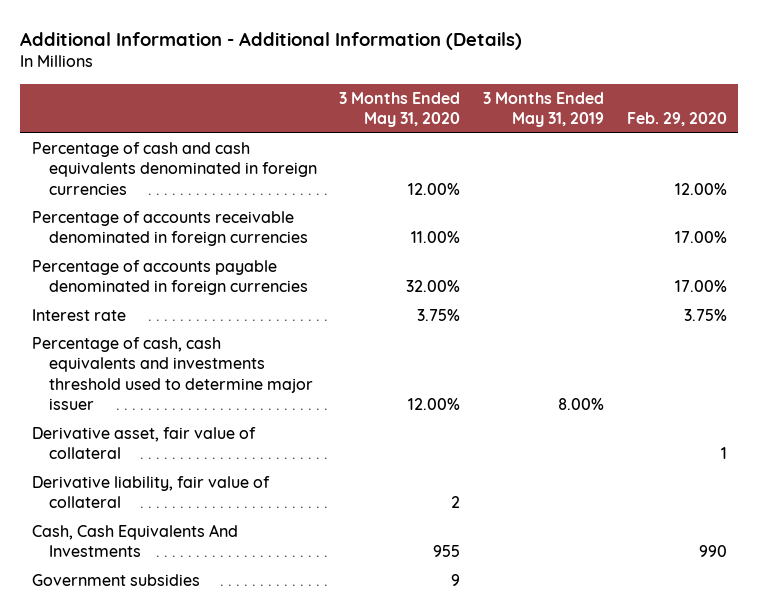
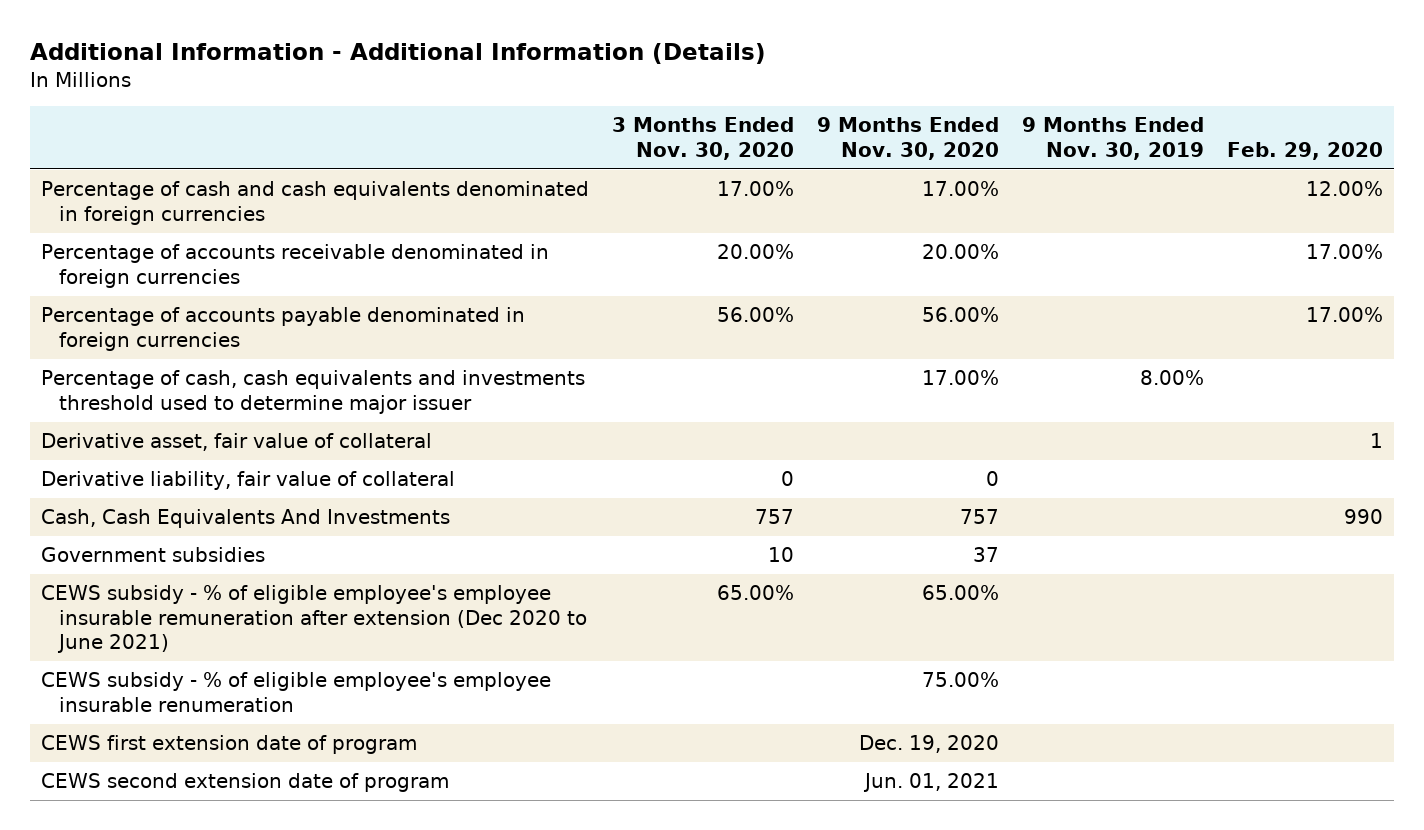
[339,91,461,128] 3 Months Ended May 31, 2020 -> none
[483,91,605,128] 3 Months Ended May 31, 2019 -> none
none -> [612,117,795,160] 3 Months Ended Nov. 30, 2020
none -> [816,117,999,160] 9 Months Ended Nov. 30, 2020
none -> [1021,117,1204,160] 9 Months Ended Nov. 30, 2019
[31,308,126,321] Interest rate -> none
none -> [41,585,587,653] CEWS subsidy - % of eligible employee's employee insurable remuneration after extension (Dec 2020 to June 2021)
none -> [41,672,552,712] CEWS subsidy - % of eligible employee's employee insurable renumeration
none -> [41,735,418,755] CEWS first extension date of program
none -> [41,773,450,793] CEWS second extension date of program

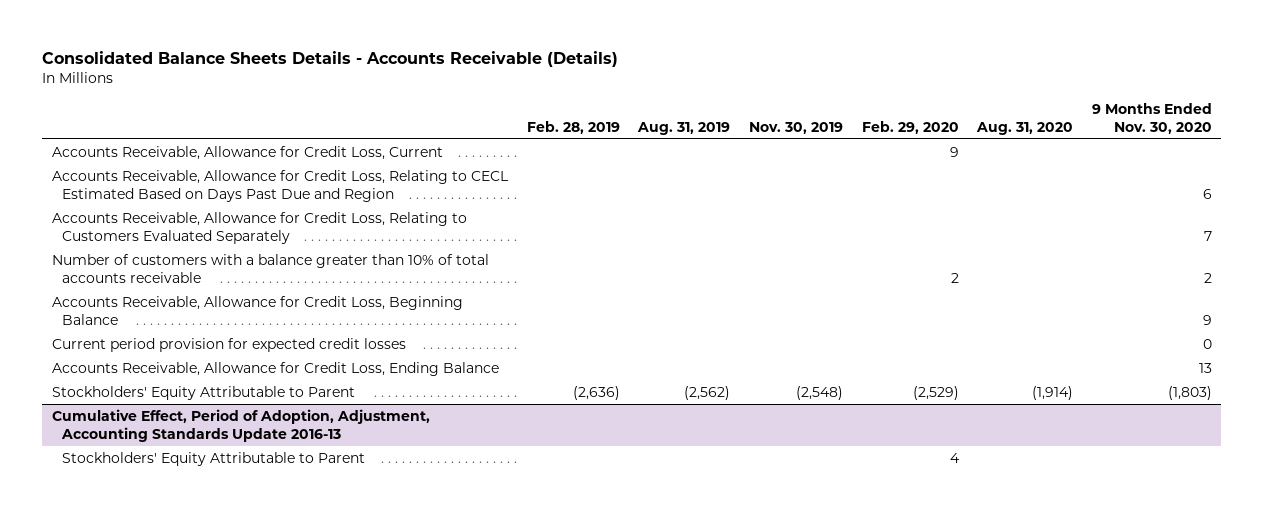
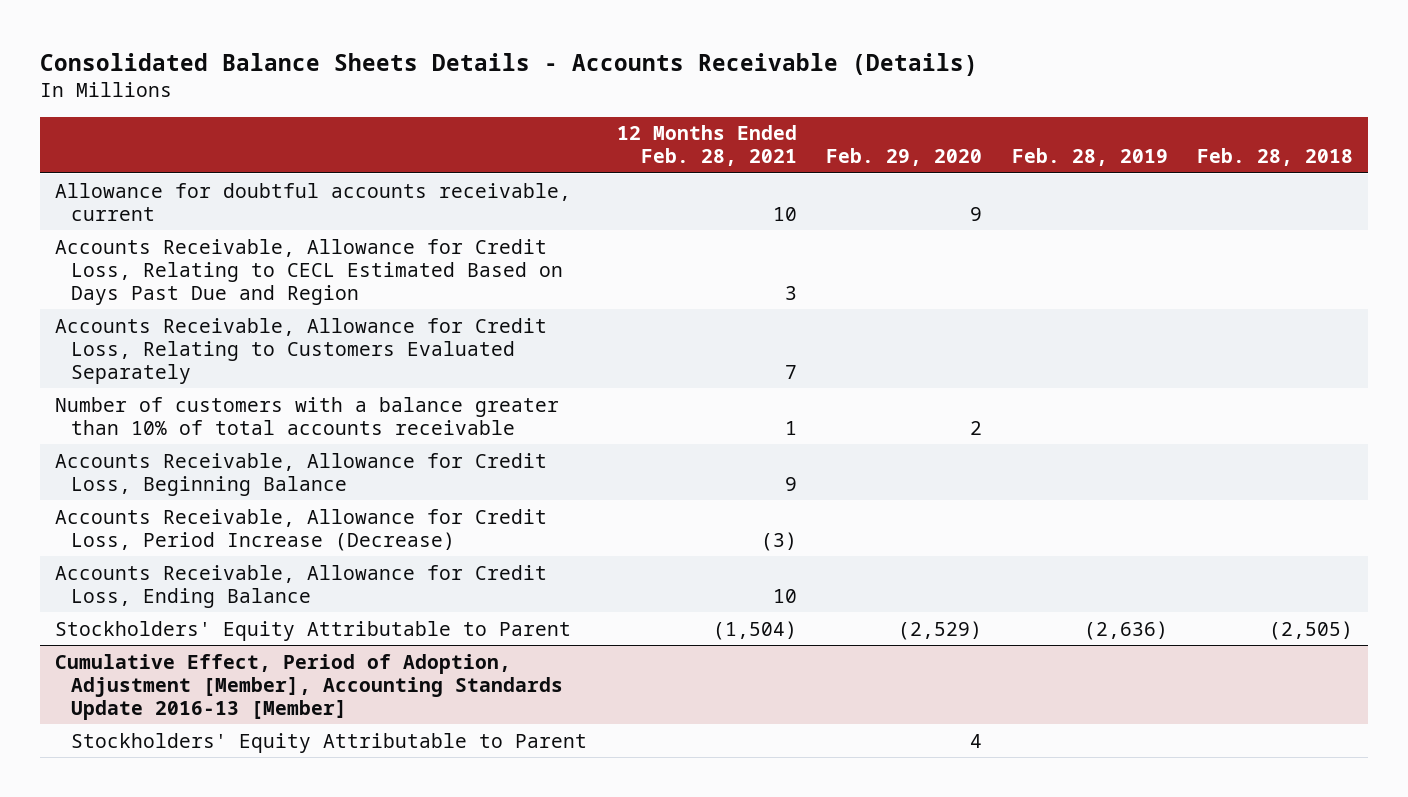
[637,121,731,135] Aug. 31, 2019 -> none
[748,121,843,134] Nov. 30, 2019 -> none
[976,121,1074,135] Aug. 31, 2020 -> none
[1091,102,1212,134] 9 Months Ended Nov. 30, 2020 -> none
none -> [616,125,797,167] 12 Months Ended Feb. 28, 2021
none -> [1197,148,1354,167] Feb. 28, 2018
[51,145,443,160] Accounts Receivable, Allowance for Credit Loss, Current -> [54,182,571,221] Allowance for doubtful accounts receivable, current
[51,337,406,352] Current period provision for expected credit losses -> [54,508,547,551] Accounts Receivable, Allowance for Credit Loss, Period Increase (Decrease)
[51,408,430,442] Cumulative Effect, Period of Adoption, Adjustment, Accounting Standards Update 2016-13 -> [54,653,564,720] Cumulative Effect, Period of Adoption, Adjustment [Member], Accounting Standards Update 2016-13 [Member]

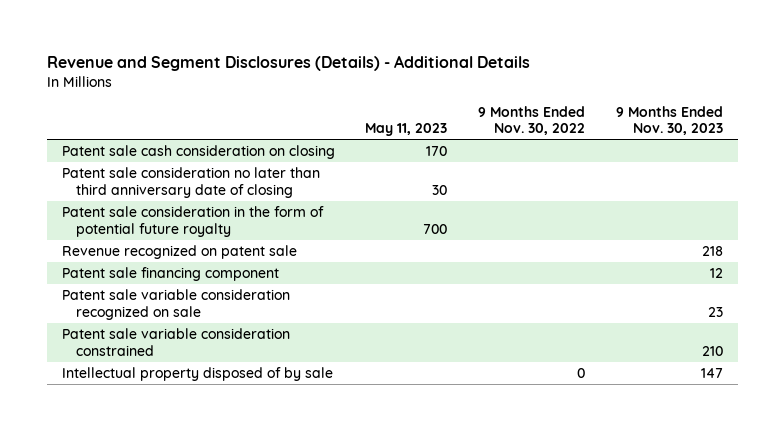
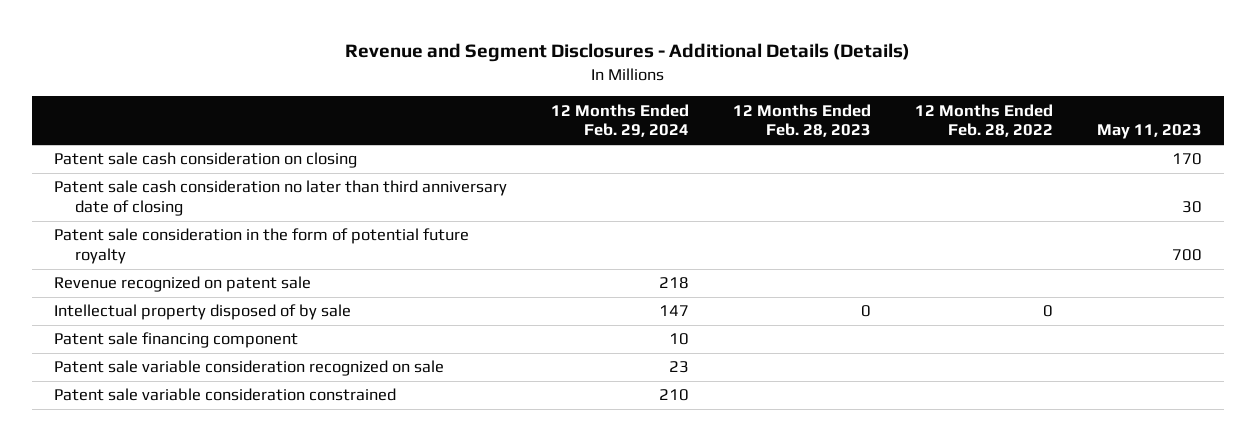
[46,55,530,72] Revenue and Segment Disclosures (Details) - Additional Details -> [344,43,910,63] Revenue and Segment Disclosures - Additional Details (Details)
[477,105,585,136] 9 Months Ended Nov. 30, 2022 -> none
[615,105,723,136] 9 Months Ended Nov. 30, 2023 -> none
none -> [550,103,689,138] 12 Months Ended Feb. 29, 2024
none -> [732,103,871,138] 12 Months Ended Feb. 28, 2023
none -> [914,103,1053,138] 12 Months Ended Feb. 28, 2022
[61,166,320,198] Patent sale consideration no later than third anniversary date of closing -> [53,180,507,217] Patent sale cash consideration no later than third anniversary date of closing
[61,366,333,381] Intellectual property disposed of by sale -> [53,304,351,321] Intellectual property disposed of by sale

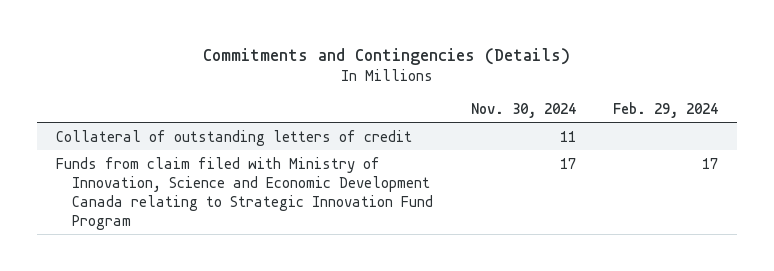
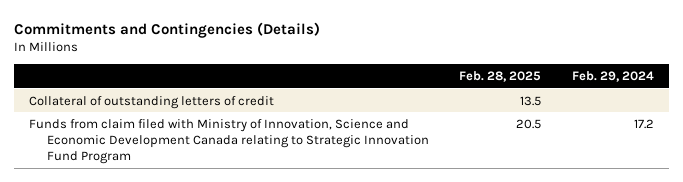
[470,103,576,119] Nov. 30, 2024 -> none
none -> [459,71,542,83] Feb. 28, 2025
[702,157,719,169] 17 -> [633,118,654,129] 17.2

